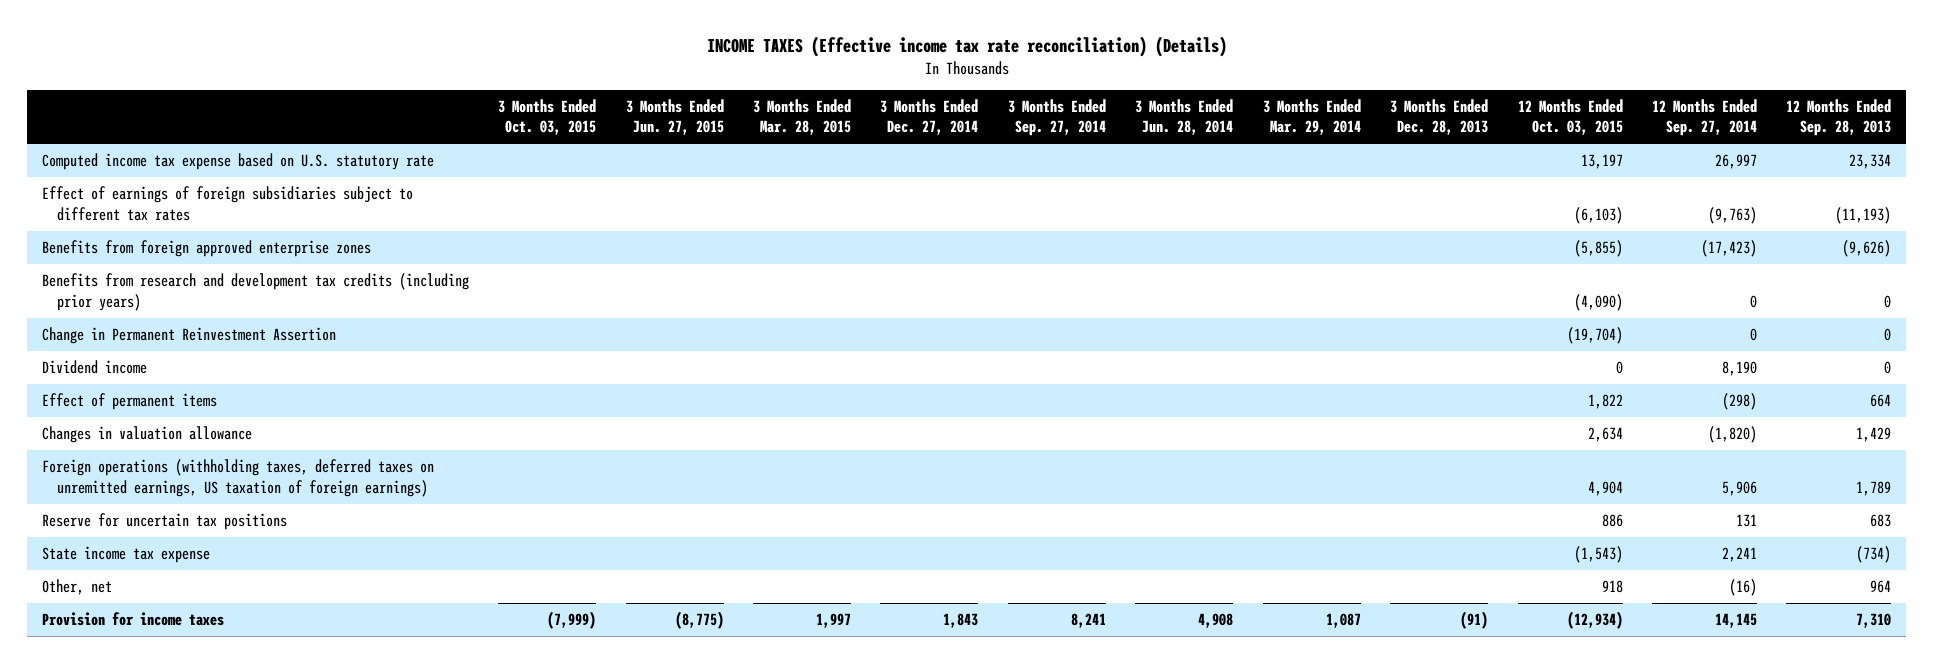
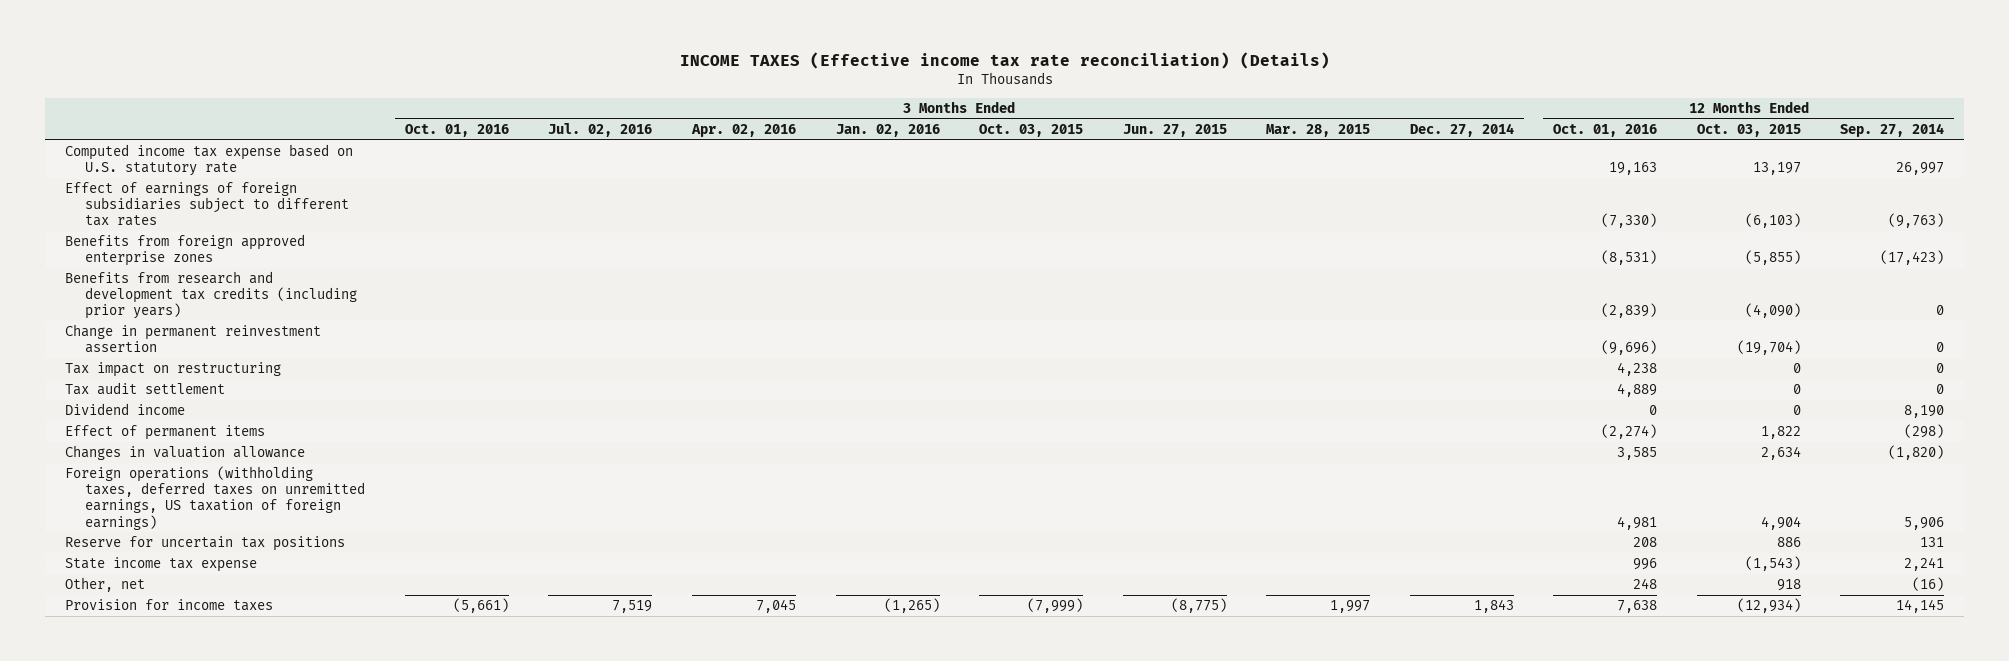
[1007,98,1106,137] 3 Months Ended Sep. 27, 2014 -> none
[1135,98,1234,136] 3 Months Ended Jun. 28, 2014 -> none
[1262,98,1361,136] 3 Months Ended Mar. 29, 2014 -> none
[1390,98,1489,136] 3 Months Ended Dec. 28, 2013 -> none
[1786,98,1892,137] 12 Months Ended Sep. 28, 2013 -> none
none -> [404,124,509,138] Oct. 01, 2016
none -> [548,123,653,138] Jul. 02, 2016
none -> [690,124,796,138] Apr. 02, 2016
none -> [835,124,940,138] Jan. 02, 2016
none -> [1553,124,1658,138] Oct. 01, 2016
[41,327,336,345] Change in Permanent Reinvestment Assertion -> [64,324,321,354] Change in permanent reinvestment assertion
none -> [64,362,281,378] Tax impact on restructuring
none -> [64,382,225,396] Tax audit settlement

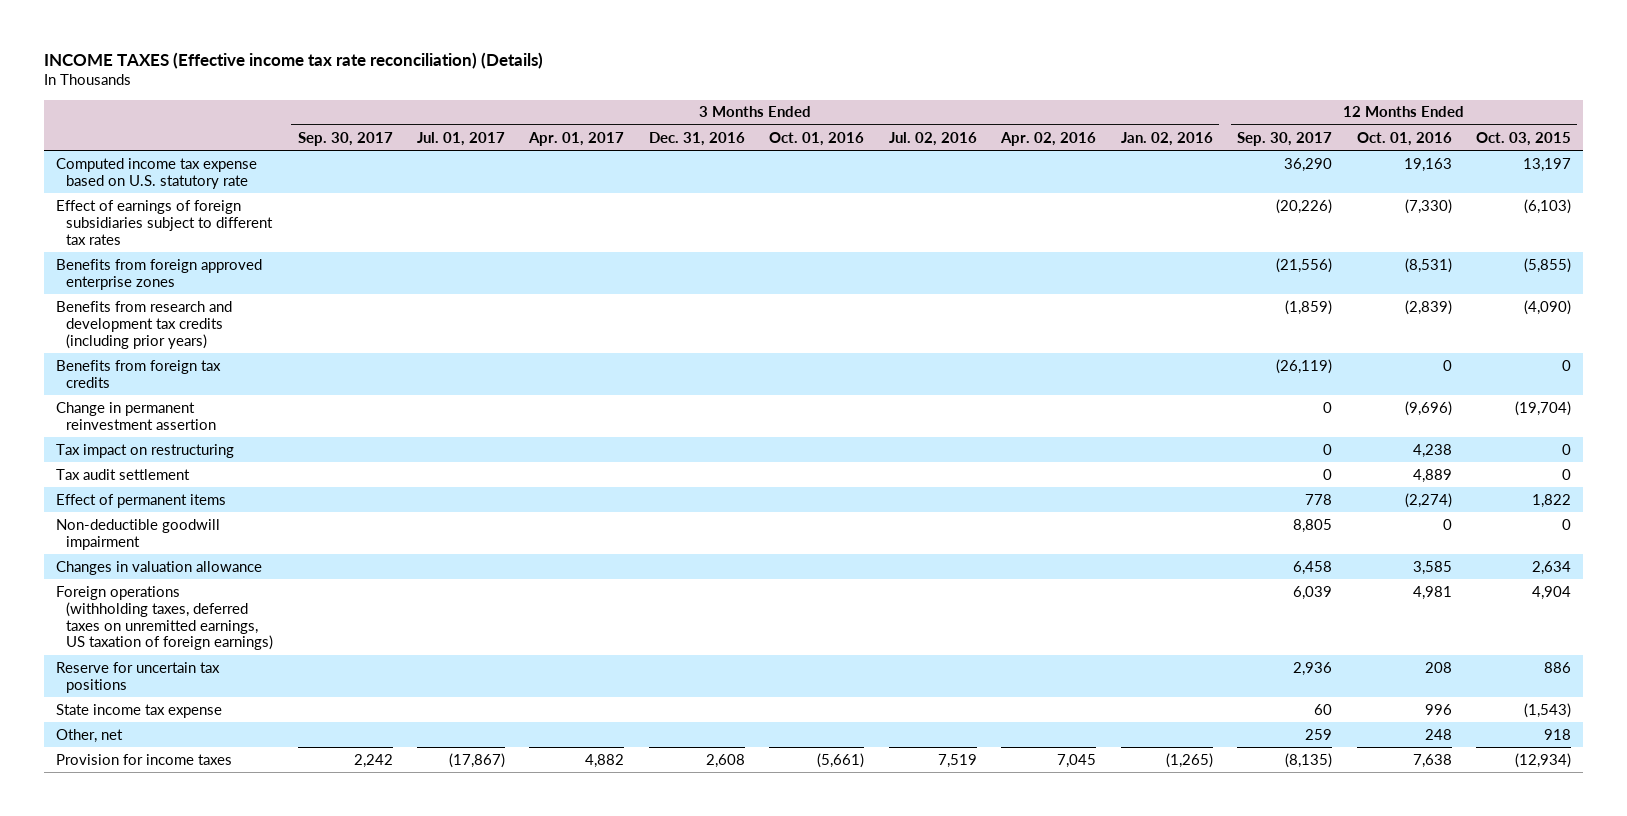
[979,124,1084,138] Oct. 03, 2015 -> none
[1122,124,1227,138] Jun. 27, 2015 -> none
[1266,124,1371,138] Mar. 28, 2015 -> none
[1409,123,1514,138] Dec. 27, 2014 -> none
[1840,123,1945,138] Sep. 27, 2014 -> none
none -> [297,131,393,146] Sep. 30, 2017
none -> [417,131,506,146] Jul. 01, 2017
none -> [528,131,625,146] Apr. 01, 2017
none -> [648,131,745,146] Dec. 31, 2016
none -> [1237,131,1333,146] Sep. 30, 2017
none -> [55,359,221,388] Benefits from foreign tax credits
[64,403,185,416] Dividend income -> none
none -> [55,518,220,550] Non-deductible goodwill impairment

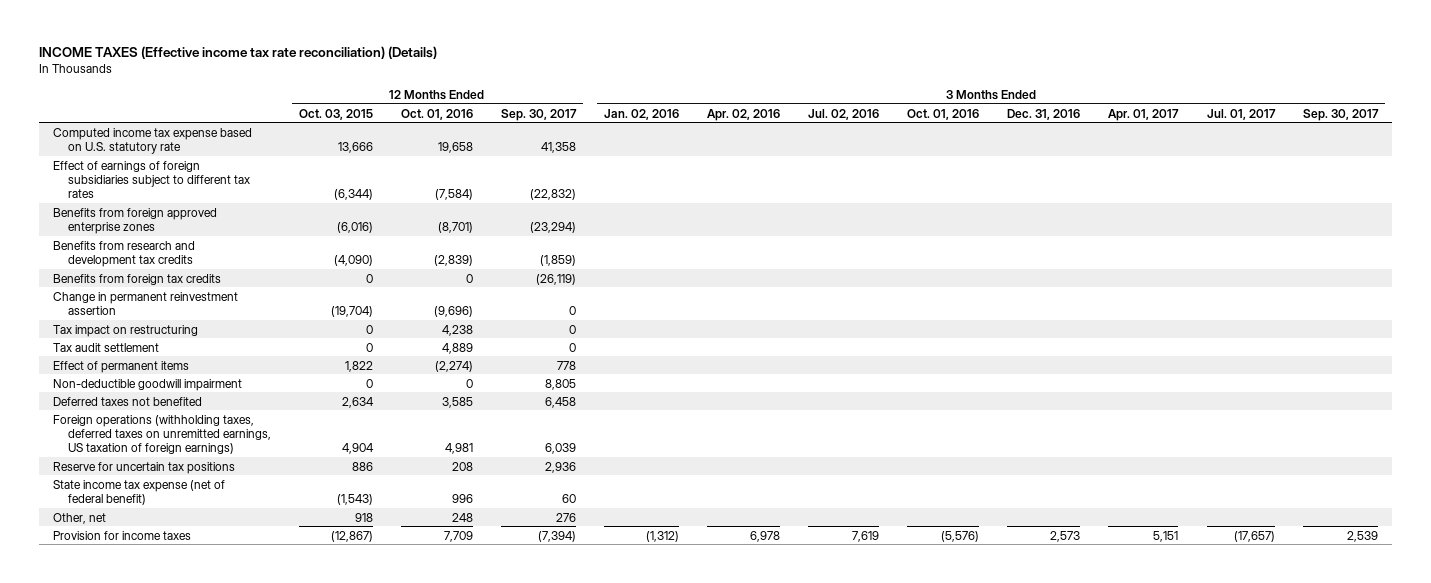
[1284,157,1333,172] 36,290 -> [540,141,576,153] 41,358
[1403,157,1452,172] 19,163 -> [437,141,473,153] 19,658
[1523,157,1572,172] 13,197 -> [337,141,373,153] 13,666
[1276,198,1333,214] (20,226) -> [529,188,576,200] (22,832)
[1404,198,1452,214] (7,330) -> [434,188,473,200] (7,584)
[1524,198,1572,214] (6,103) -> [333,188,373,200] (6,344)
[1276,257,1333,273] (21,556) -> [529,221,576,233] (23,294)
[1404,257,1452,273] (8,531) -> [437,221,473,233] (8,701)
[1524,257,1572,273] (5,855) -> [336,221,373,233] (6,016)
[55,300,232,349] Benefits from research and development tax credits (including prior years) -> [52,240,195,267] Benefits from research and development tax credits
[55,560,262,575] Changes in valuation allowance -> [52,396,202,406] Deferred taxes not benefited
[55,703,222,718] State income tax expense -> [52,479,225,505] State income tax expense (net of federal benefit)
[1305,728,1333,740] 259 -> [555,512,576,522] 276
[353,753,393,768] 2,242 -> [1346,530,1378,542] 2,539
[449,752,506,768] (17,867) -> [1233,530,1275,542] (17,657)
[585,753,625,768] 4,882 -> [1153,530,1179,542] 5,151
[705,753,745,768] 2,608 -> [1050,530,1081,542] 2,573
[817,752,865,768] (5,661) -> [941,530,980,542] (5,576)
[937,753,977,768] 7,519 -> [852,530,880,542] 7,619
[1057,753,1097,768] 7,045 -> [750,530,781,542] 6,978
[1165,752,1213,768] (1,265) -> [645,530,679,542] (1,312)
[1285,752,1333,768] (8,135) -> [537,530,576,542] (7,394)
[1412,753,1452,768] 7,638 -> [443,530,473,542] 7,709
[1515,752,1572,768] (12,934) -> [330,530,373,542] (12,867)

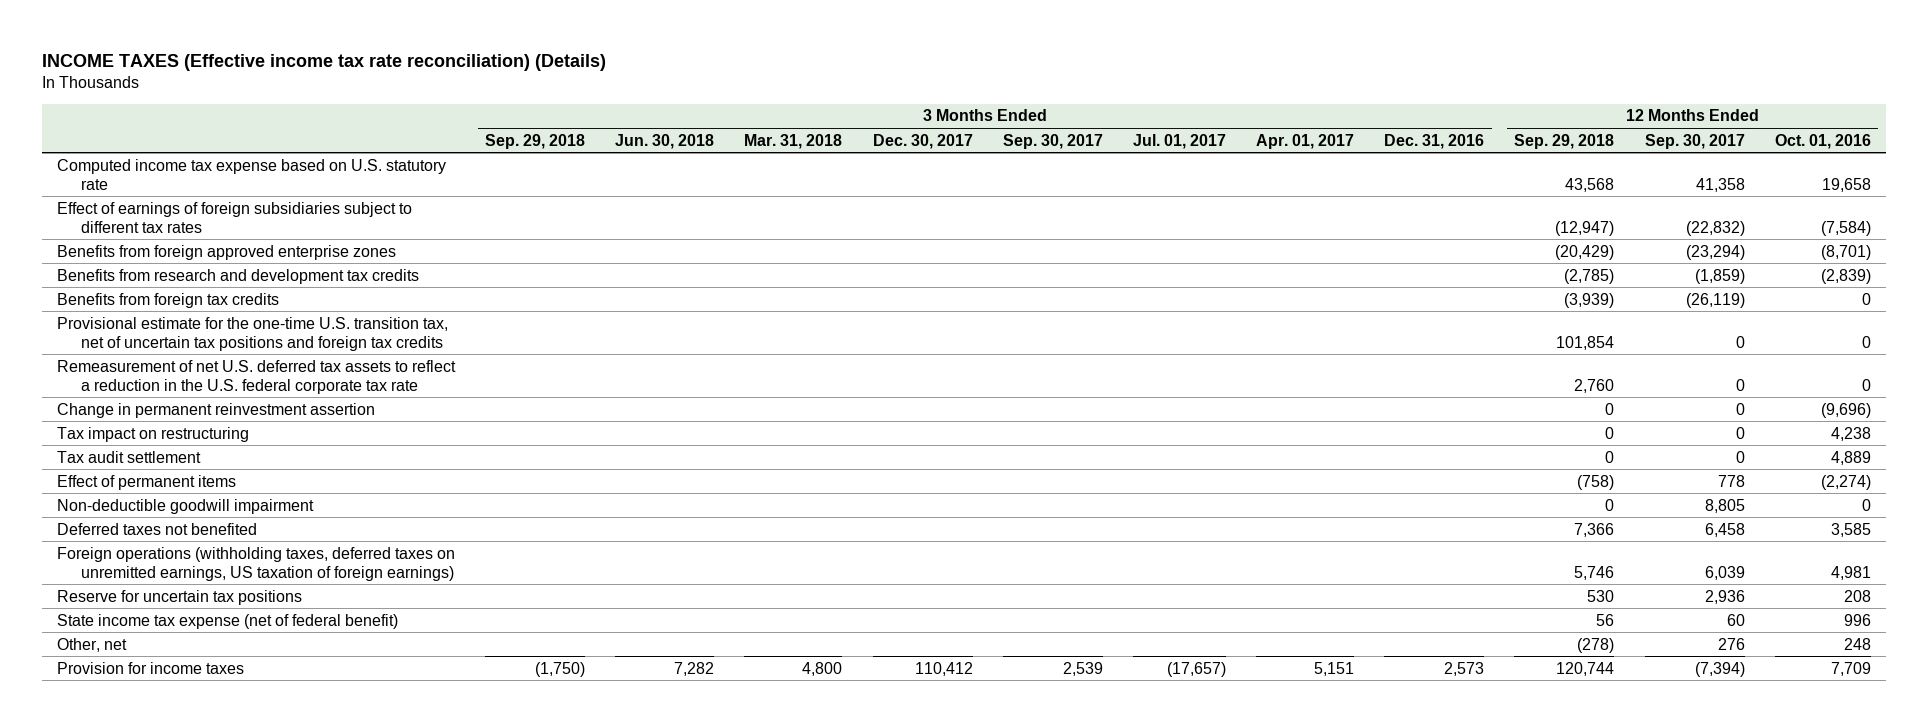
[298,108,373,120] Oct. 03, 2015 -> none
[603,108,679,120] Jan. 02, 2016 -> none
[707,108,781,121] Apr. 02, 2016 -> none
[808,108,880,120] Jul. 02, 2016 -> none
[907,108,980,120] Oct. 01, 2016 -> none
none -> [485,133,586,149] Sep. 29, 2018
none -> [615,133,715,149] Jun. 30, 2018
none -> [744,133,843,149] Mar. 31, 2018
none -> [872,133,973,149] Dec. 30, 2017
none -> [1514,133,1615,149] Sep. 29, 2018
none -> [57,316,449,351] Provisional estimate for the one-time U.S. transition tax, net of uncertain tax positions and foreign tax credits
none -> [57,359,457,394] Remeasurement of net U.S. deferred tax assets to reflect a reduction in the U.S. federal corporate tax rate

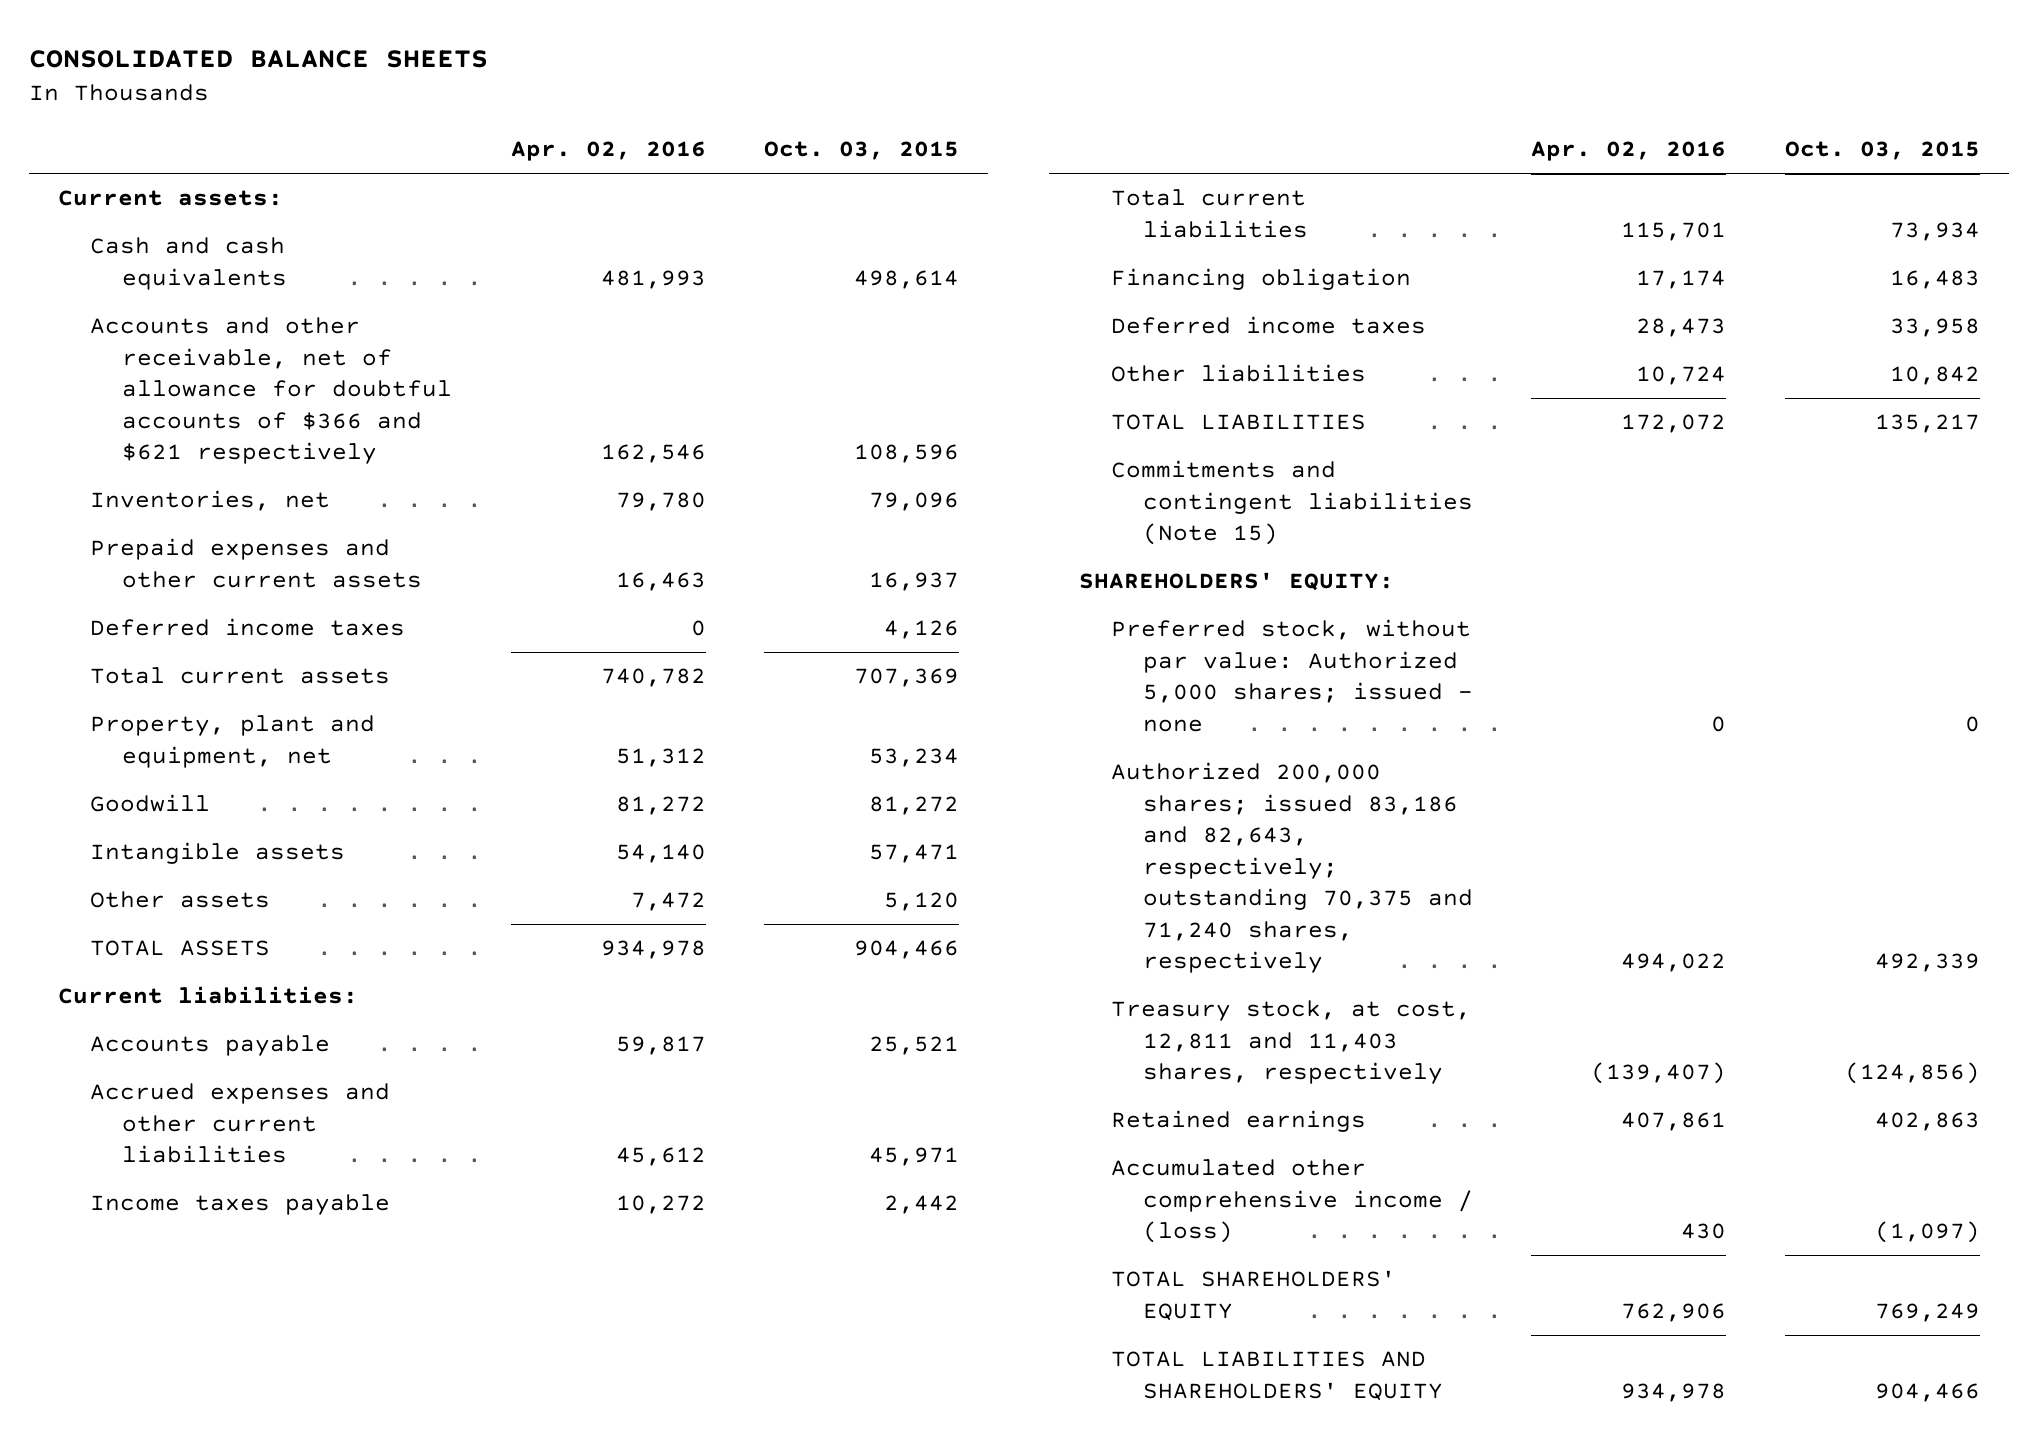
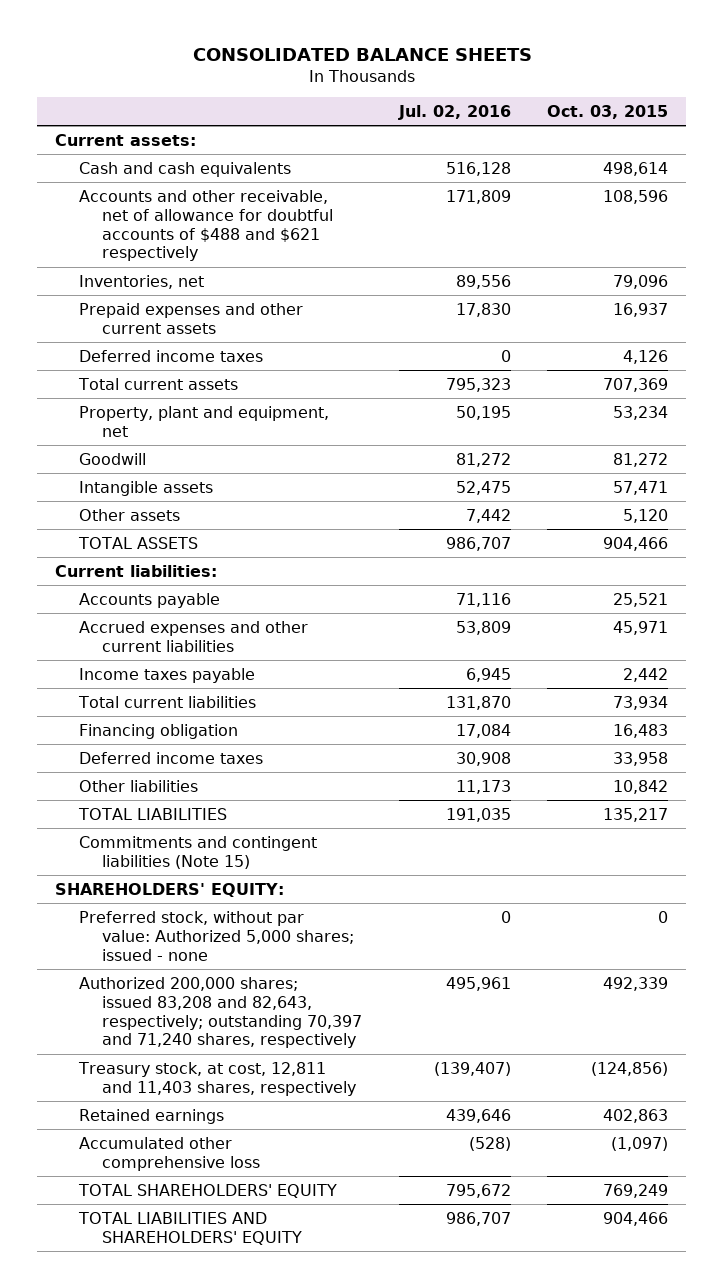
[510,141,706,162] Apr. 02, 2016 -> none
none -> [397,104,511,120] Jul. 02, 2016
[90,317,453,465] Accounts and other receivable, net of allowance for doubtful accounts of $366 and $621 respectively -> [78,189,333,262] Accounts and other receivable, net of allowance for doubtful accounts of $488 and $621 respectively
[1110,762,1474,974] Authorized 200,000 shares; issued 83,186 and 82,643, respectively; outstanding 70,375 and 71,240 shares, respectively -> [78,976,362,1049] Authorized 200,000 shares; issued 83,208 and 82,643, respectively; outstanding 70,397 and 71,240 shares, respectively
[1110,1159,1474,1244] Accumulated other comprehensive income / (loss) -> [78,1136,260,1171] Accumulated other comprehensive loss

